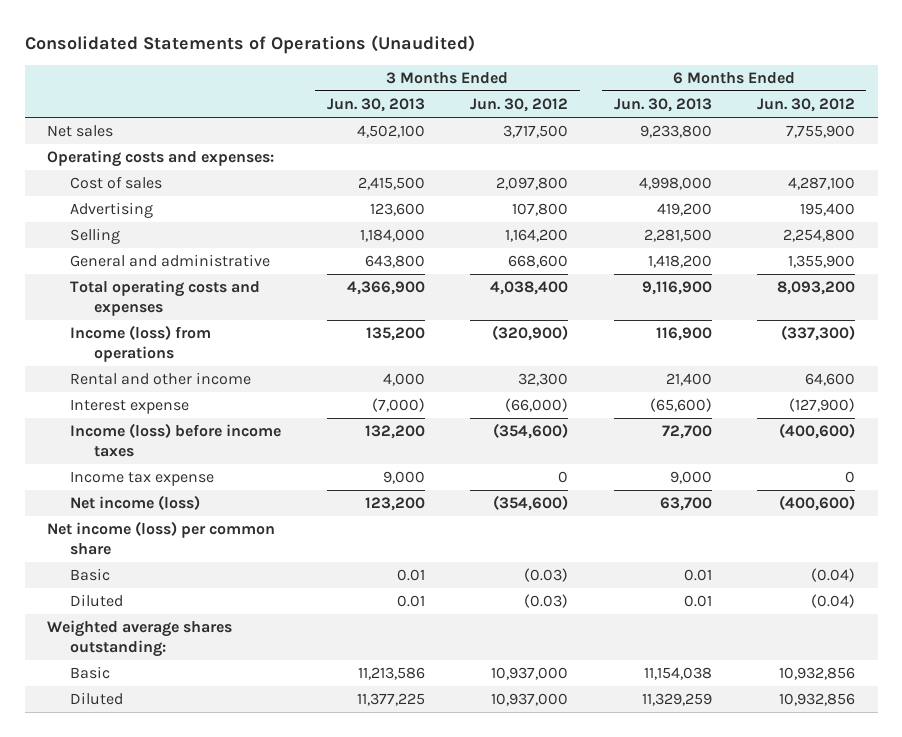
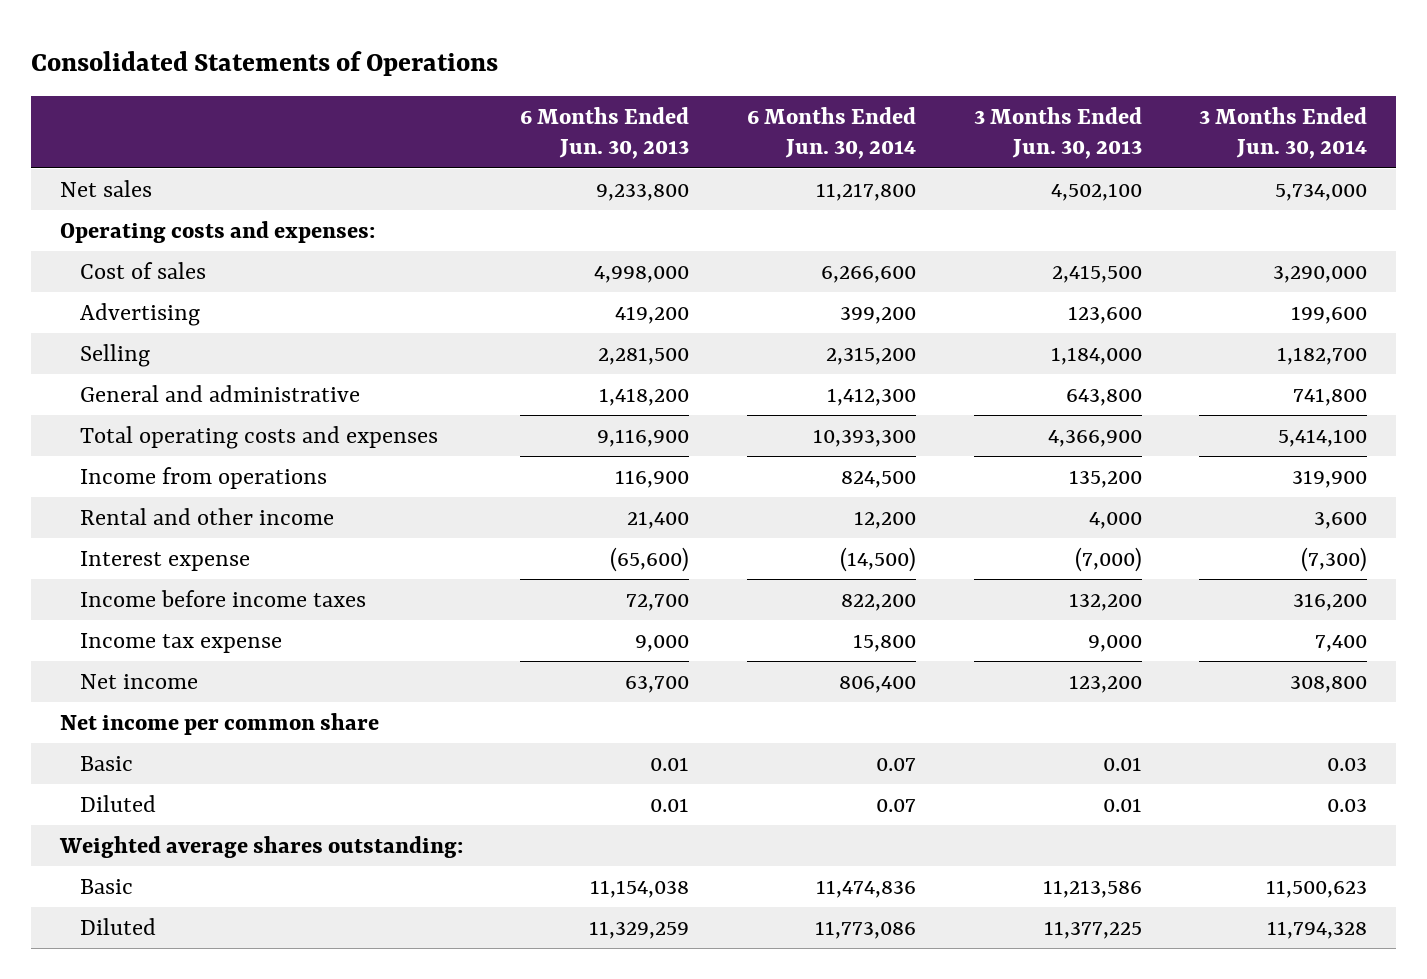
[24,35,475,55] Consolidated Statements of Operations (Unaudited) -> [31,50,499,76] Consolidated Statements of Operations
[470,97,569,112] Jun. 30, 2012 -> none
[756,97,855,112] Jun. 30, 2012 -> none
none -> [747,107,917,160] 6 Months Ended Jun. 30, 2014
none -> [1199,107,1368,160] 3 Months Ended Jun. 30, 2014
[70,325,212,363] Income (loss) from operations -> [80,466,328,489] Income from operations
[70,423,282,458] Income (loss) before income taxes -> [80,589,367,607] Income before income taxes
[70,495,201,511] Net income (loss) -> [80,673,199,689] Net income
[47,521,276,556] Net income (loss) per common share -> [59,712,379,735] Net income per common share

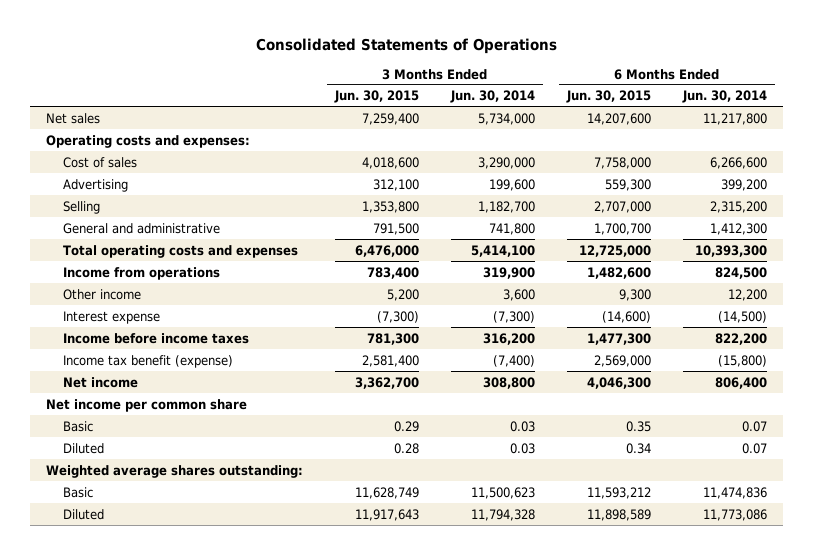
[520,107,690,160] 6 Months Ended Jun. 30, 2013 -> none
[973,107,1142,160] 3 Months Ended Jun. 30, 2013 -> none
none -> [334,90,420,104] Jun. 30, 2015
none -> [566,90,652,104] Jun. 30, 2015
[80,507,335,525] Rental and other income -> [62,288,141,300] Other income
[80,632,283,653] Income tax expense -> [62,354,233,368] Income tax benefit (expense)
[853,633,917,652] 15,800 -> [718,354,768,367] (15,800)
[1315,634,1368,652] 7,400 -> [493,354,536,367] (7,400)

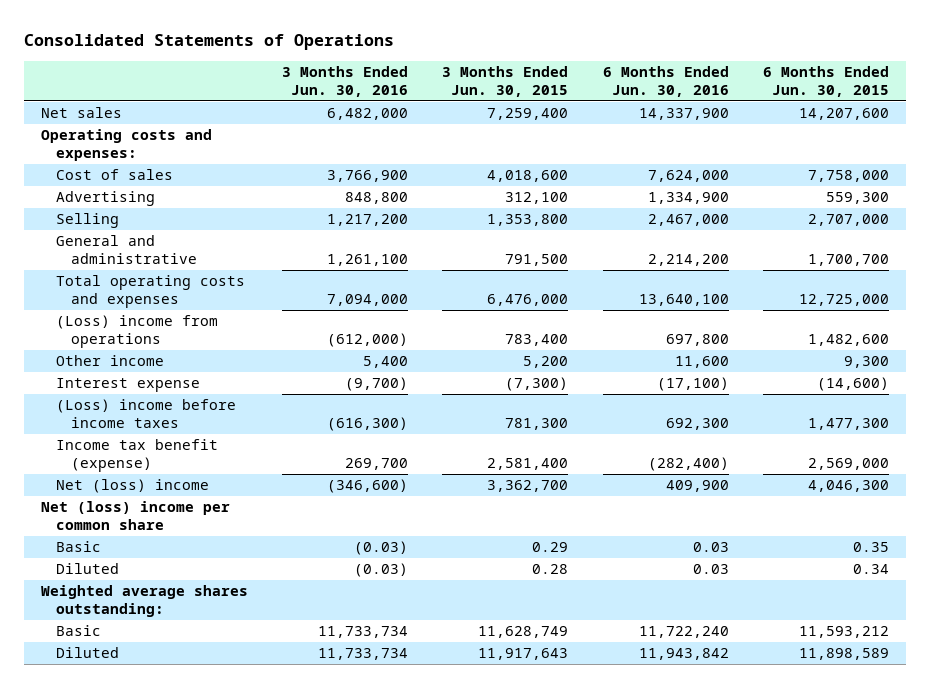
[450,90,536,104] Jun. 30, 2014 -> none
[682,90,768,104] Jun. 30, 2014 -> none
none -> [282,66,409,97] 3 Months Ended Jun. 30, 2016
none -> [602,66,729,97] 6 Months Ended Jun. 30, 2016
[62,266,220,280] Income from operations -> [55,315,218,349] (Loss) income from operations
[62,332,249,344] Income before income taxes -> [55,399,236,429] (Loss) income before income taxes
[62,376,138,388] Net income -> [55,479,209,494] Net (loss) income
[46,398,248,412] Net income per common share -> [40,501,230,531] Net (loss) income per common share

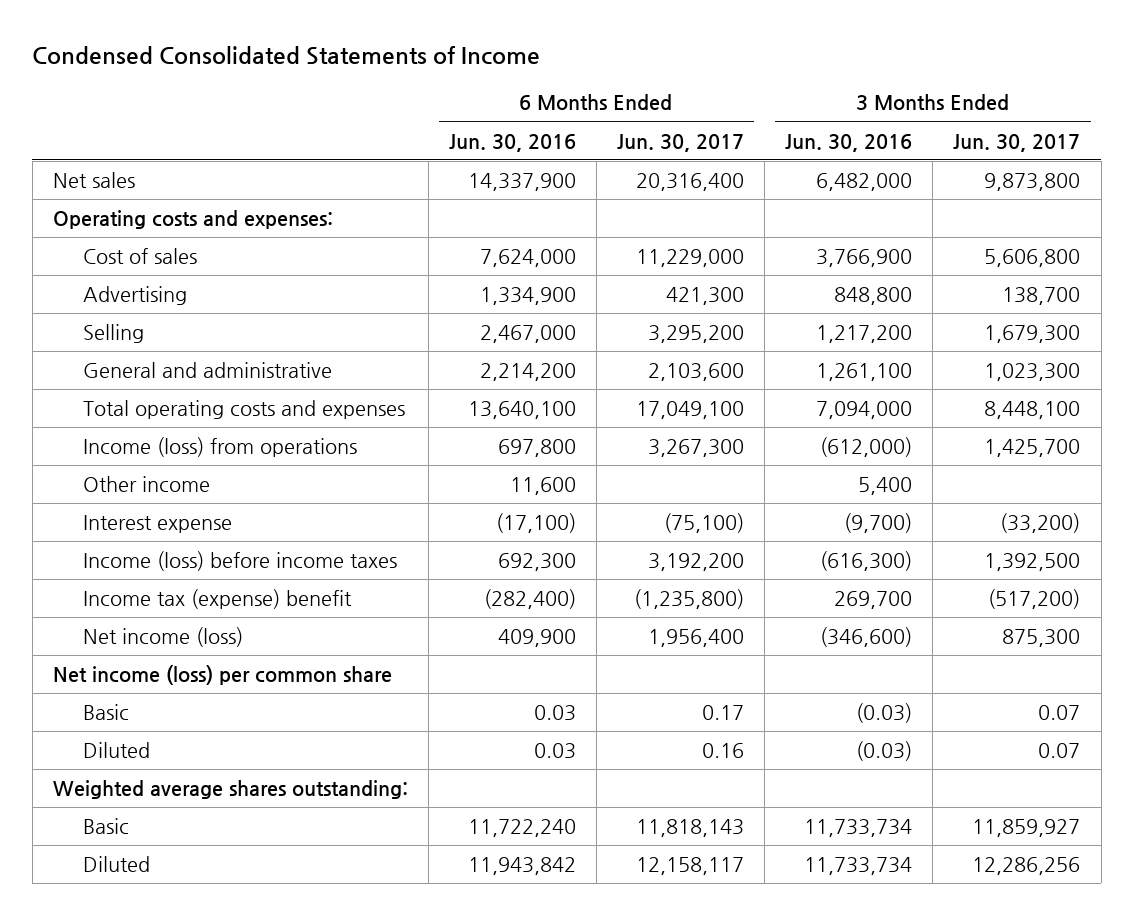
[23,34,394,51] Consolidated Statements of Operations -> [32,46,541,66] Condensed Consolidated Statements of Income
[442,66,569,97] 3 Months Ended Jun. 30, 2015 -> none
[762,66,889,97] 6 Months Ended Jun. 30, 2015 -> none
none -> [617,133,745,152] Jun. 30, 2017
none -> [953,133,1081,152] Jun. 30, 2017
[55,315,218,349] (Loss) income from operations -> [83,437,358,458] Income (loss) from operations
[55,399,236,429] (Loss) income before income taxes -> [83,551,398,572] Income (loss) before income taxes
[55,439,218,473] Income tax benefit (expense) -> [83,589,353,610] Income tax (expense) benefit
[55,479,209,494] Net (loss) income -> [83,627,244,648] Net income (loss)
[40,501,230,531] Net (loss) income per common share -> [52,665,392,686] Net income (loss) per common share

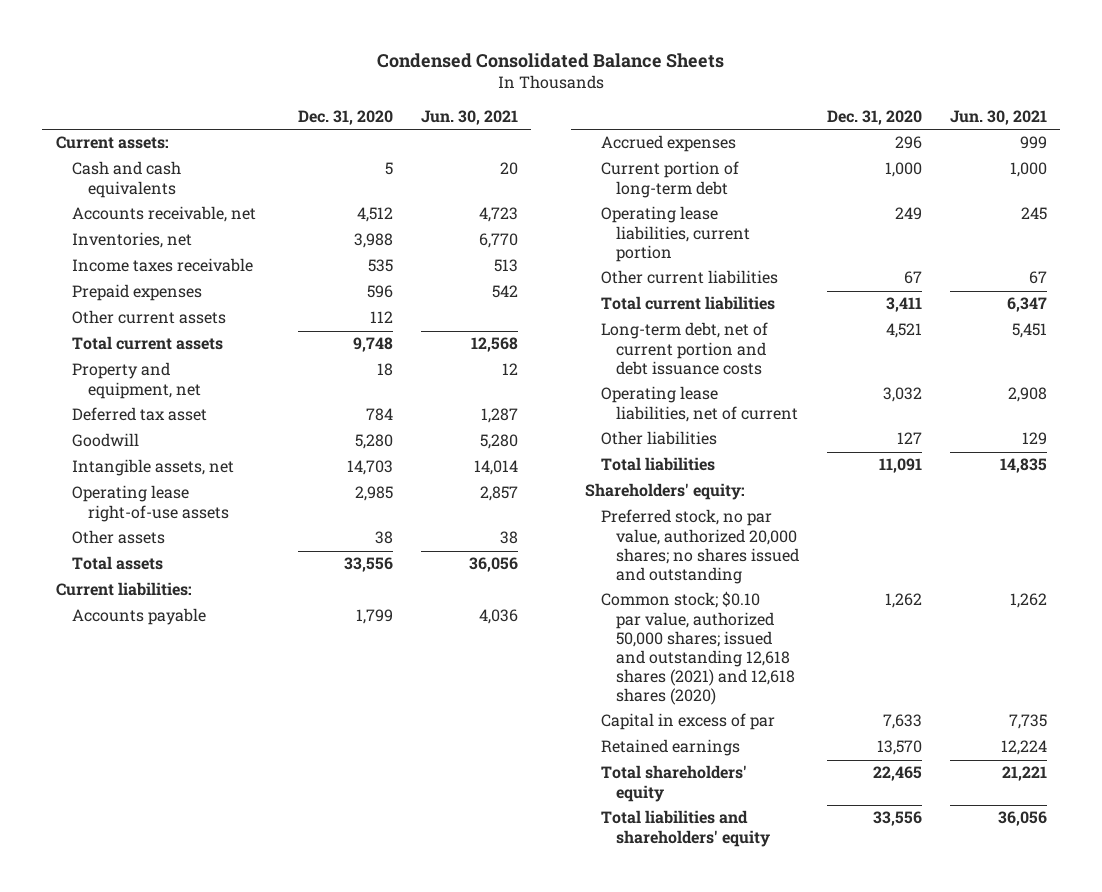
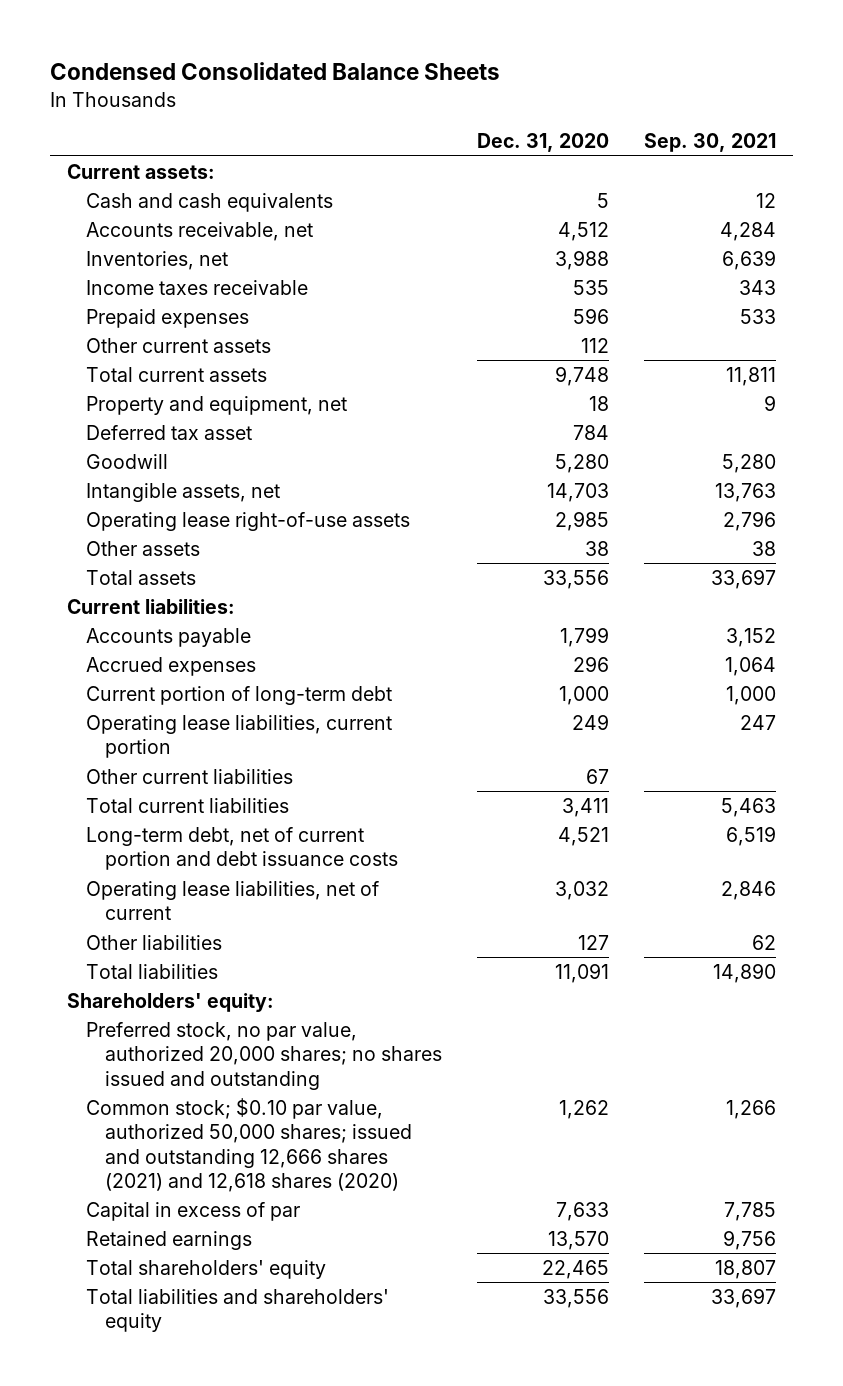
[420,110,518,126] Jun. 30, 2021 -> none
none -> [643,133,776,153] Sep. 30, 2021
[600,591,796,705] Common stock; $0.10 par value, authorized 50,000 shares; issued and outstanding 12,618 shares (2021) and 12,618 shares (2020) -> [86,1097,412,1192] Common stock; $0.10 par value, authorized 50,000 shares; issued and outstanding 12,666 shares (2021) and 12,618 shares (2020)

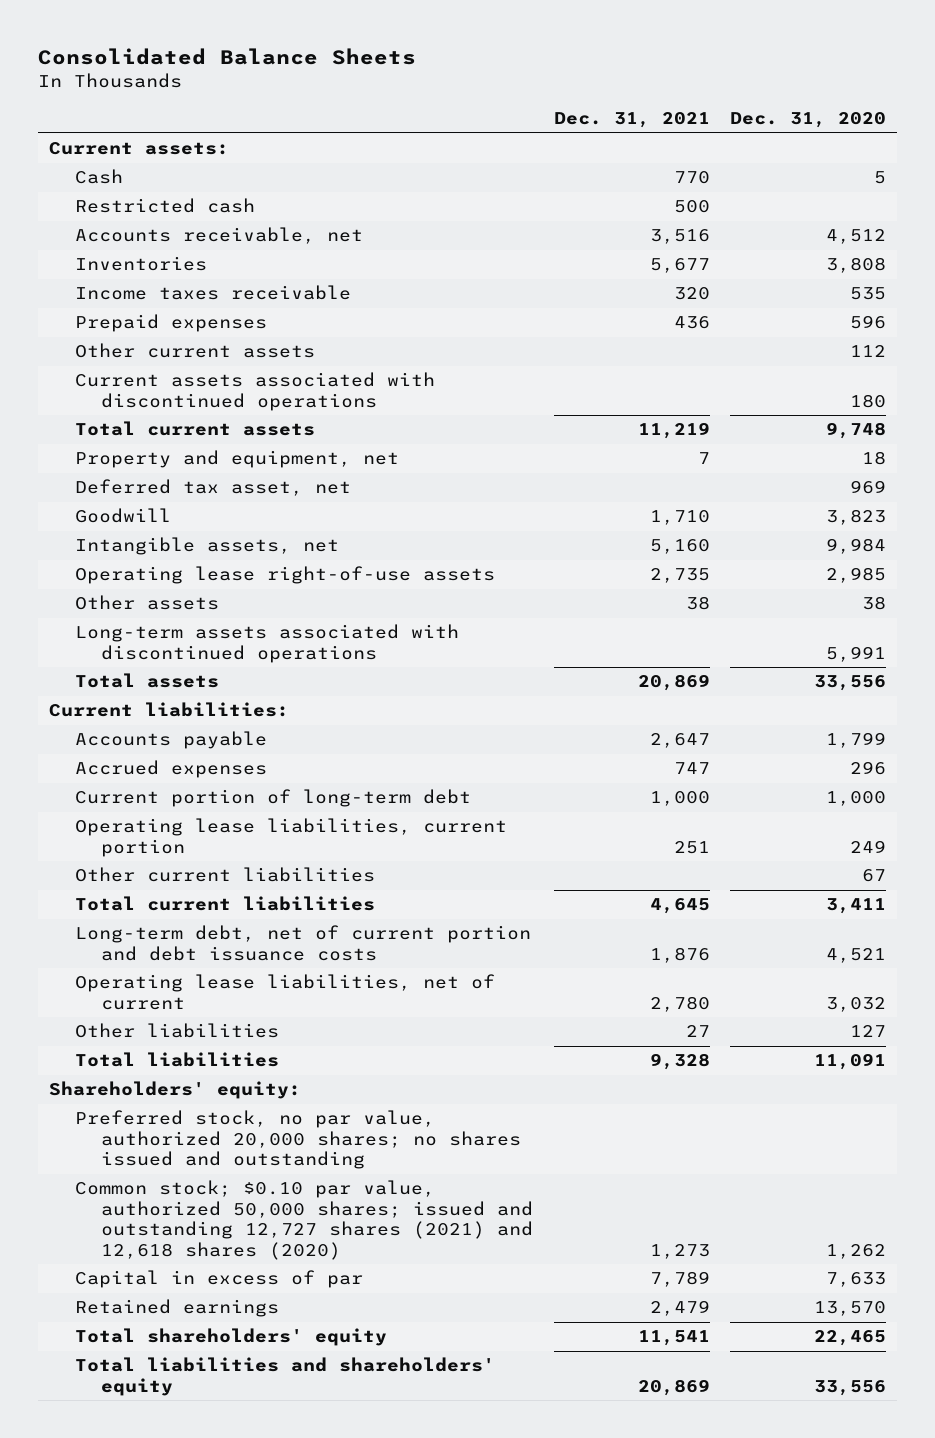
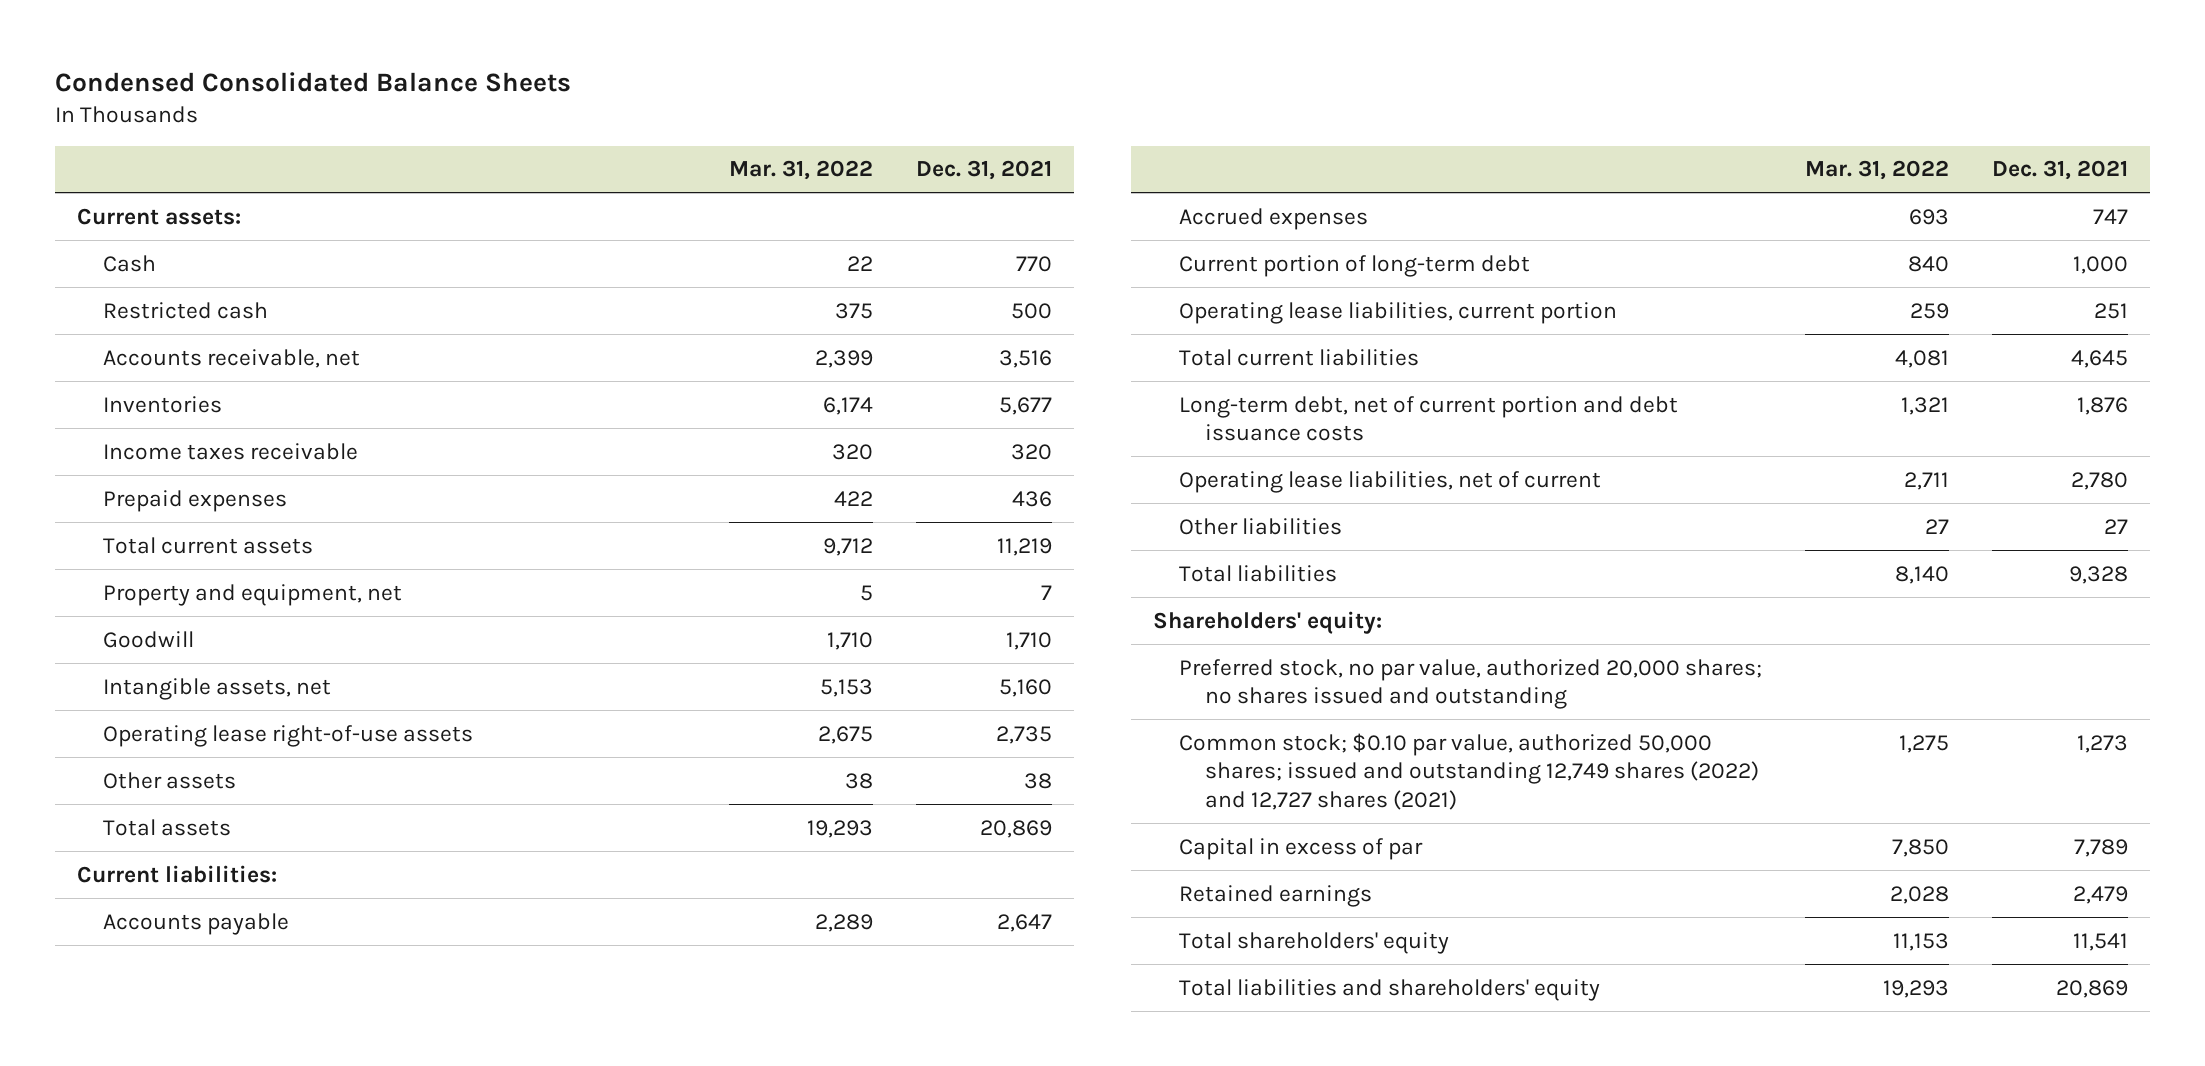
[38,48,417,66] Consolidated Balance Sheets -> [55,72,572,93] Condensed Consolidated Balance Sheets
[730,112,887,129] Dec. 31, 2020 -> none
none -> [728,160,873,181] Mar. 31, 2022
[74,343,315,359] Other current assets -> none
[74,372,435,411] Current assets associated with discontinued operations -> none
[74,479,351,497] Deferred tax asset, net -> none
[74,624,459,663] Long-term assets associated with discontinued operations -> none
[74,867,375,883] Other current liabilities -> none
[74,1180,533,1260] Common stock; $0.10 par value, authorized 50,000 shares; issued and outstanding 12,727 shares (2021) and 12,618 shares (2020) -> [1178,732,1759,810] Common stock; $0.10 par value, authorized 50,000 shares; issued and outstanding 12,749 shares (2022) and 12,727 shares (2021)

